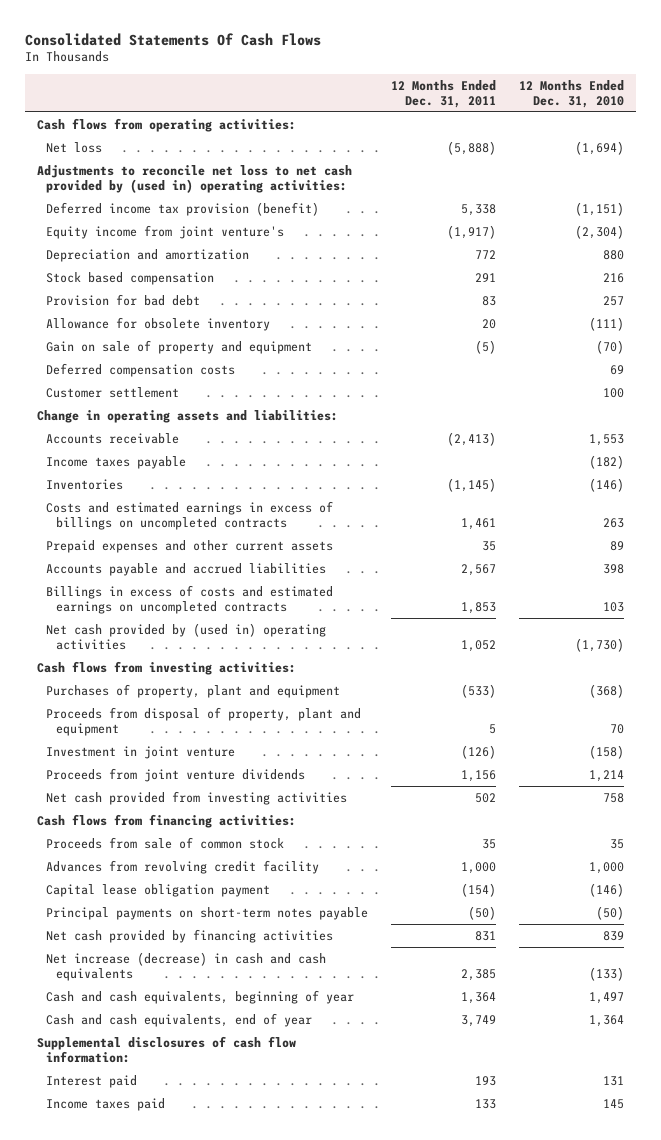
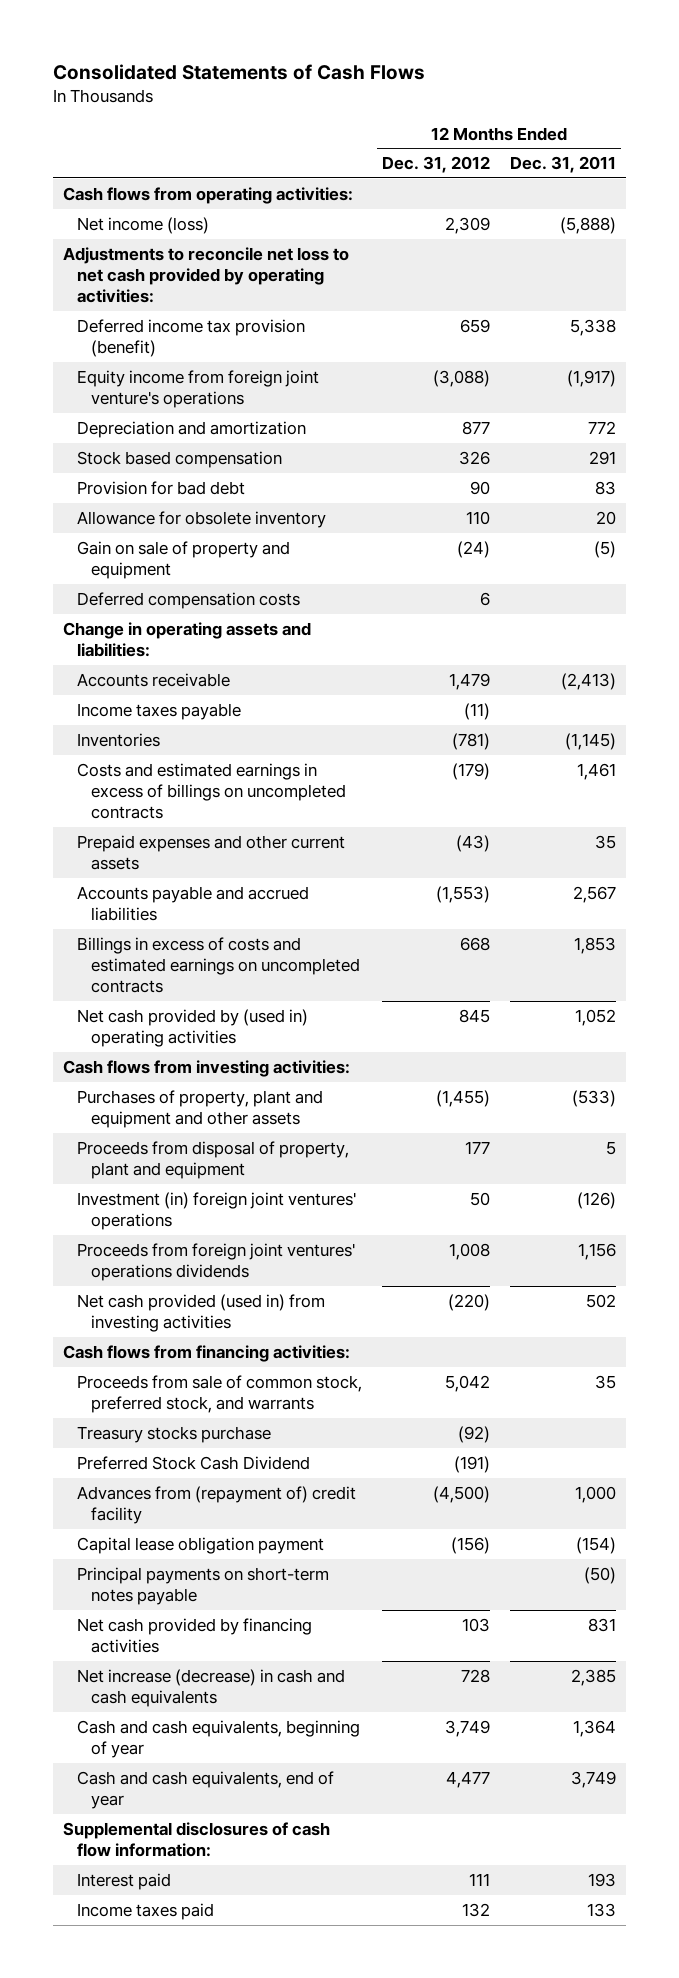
[25,32,322,46] Consolidated Statements Of Cash Flows -> [52,63,425,80] Consolidated Statements of Cash Flows
[519,80,625,108] 12 Months Ended Dec. 31, 2010 -> none
none -> [381,156,490,174] Dec. 31, 2012
[46,142,103,154] Net loss -> [76,216,209,234] Net income (loss)
[36,165,352,193] Adjustments to reconcile net loss to net cash provided by (used in) operating activities: -> [62,246,349,304] Adjustments to reconcile net loss to net cash provided by operating activities:
[46,225,285,240] Equity income from joint venture's -> [76,369,319,408] Equity income from foreign joint venture's operations
[46,387,180,399] Customer settlement -> none
[46,684,341,699] Purchases of property, plant and equipment -> [76,1089,323,1128] Purchases of property, plant and equipment and other assets
[46,746,236,760] Investment in joint venture -> [76,1191,356,1230] Investment (in) foreign joint ventures' operations
[46,768,306,783] Proceeds from joint venture dividends -> [76,1242,355,1281] Proceeds from foreign joint ventures' operations dividends
[46,791,348,806] Net cash provided from investing activities -> [76,1293,325,1332] Net cash provided (used in) from investing activities
[46,837,285,850] Proceeds from sale of common stock -> [76,1374,362,1413] Proceeds from sale of common stock, preferred stock, and warrants
none -> [76,1425,271,1443] Treasury stocks purchase
none -> [76,1455,310,1470] Preferred Stock Cash Dividend
[46,860,320,875] Advances from revolving credit facility -> [76,1485,356,1524] Advances from (repayment of) credit facility

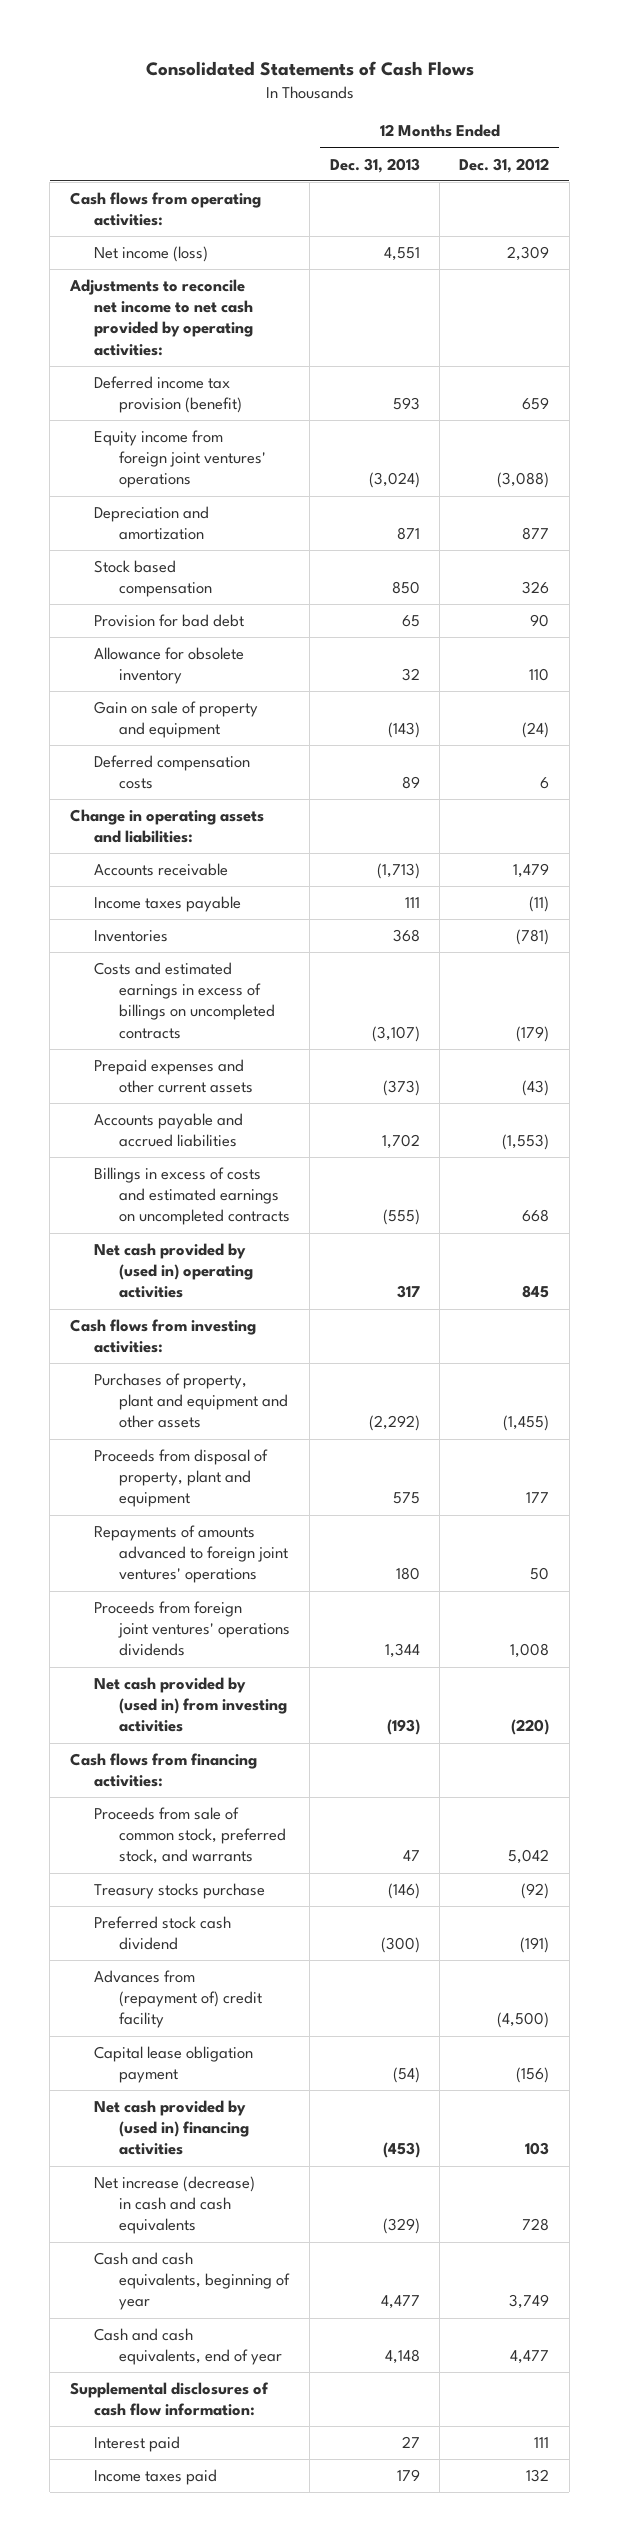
[510,156,617,174] Dec. 31, 2011 -> none
none -> [329,157,420,173] Dec. 31, 2013
[62,246,349,304] Adjustments to reconcile net loss to net cash provided by operating activities: -> [68,279,254,356] Adjustments to reconcile net income to net cash provided by operating activities:
[76,369,319,408] Equity income from foreign joint venture's operations -> [94,430,266,489] Equity income from foreign joint ventures' operations
[76,1191,356,1230] Investment (in) foreign joint ventures' operations -> none
none -> [94,1525,288,1584] Repayments of amounts advanced to foreign joint ventures' operations
[76,1293,325,1332] Net cash provided (used in) from investing activities -> [94,1677,287,1733] Net cash provided by (used in) from investing activities
[76,1455,310,1470] Preferred Stock Cash Dividend -> [94,1916,232,1951] Preferred stock cash dividend
[76,1566,329,1605] Principal payments on short-term notes payable -> none
[76,1617,312,1653] Net cash provided by financing activities -> [94,2100,249,2156] Net cash provided by (used in) financing activities

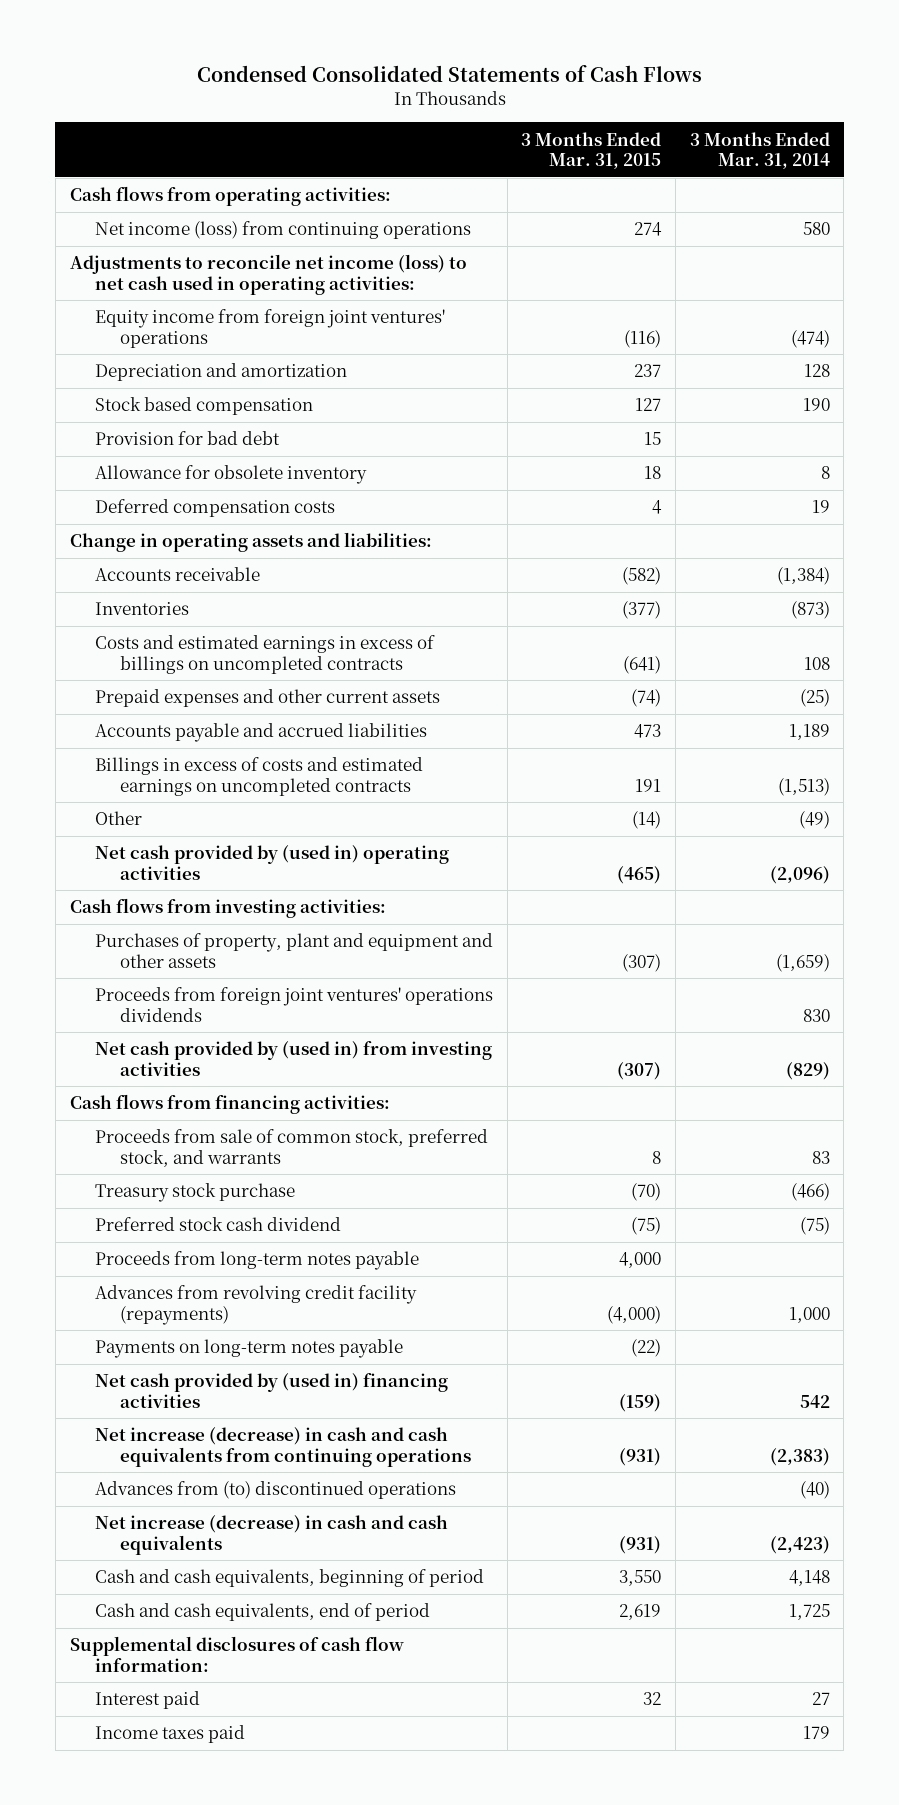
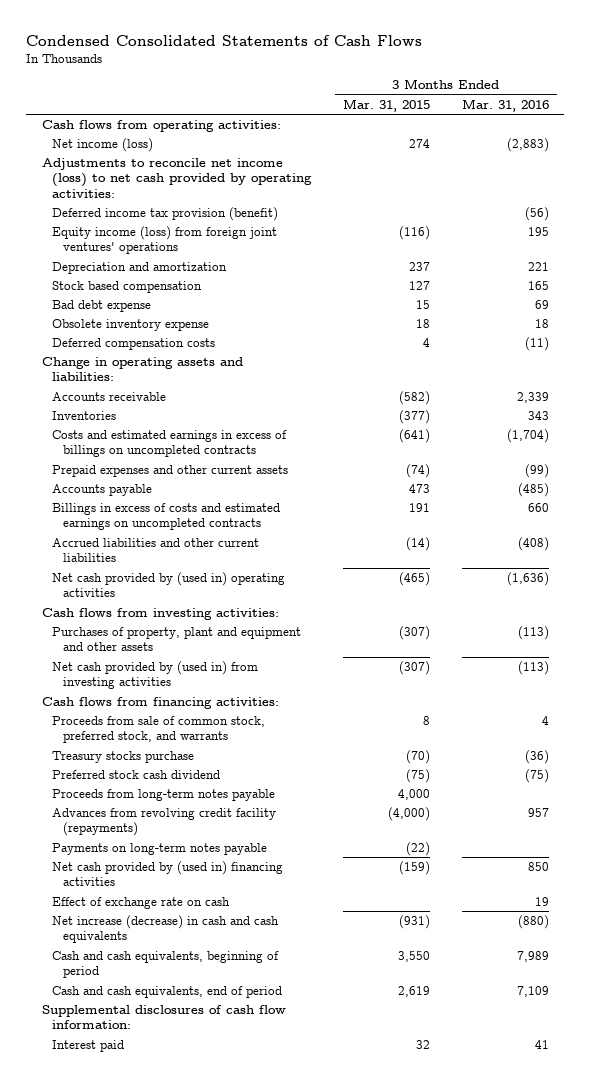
[689,131,830,170] 3 Months Ended Mar. 31, 2014 -> none
none -> [461,98,549,112] Mar. 31, 2016
[95,221,472,240] Net income (loss) from continuing operations -> [52,138,154,153] Net income (loss)
[69,254,467,295] Adjustments to reconcile net income (loss) to net cash used in operating activities: -> [41,158,313,198] Adjustments to reconcile net income (loss) to net cash provided by operating activities:
none -> [52,207,279,222] Deferred income tax provision (benefit)
[95,309,446,348] Equity income from foreign joint ventures' operations -> [52,226,278,255] Equity income (loss) from foreign joint ventures' operations
[95,431,281,446] Provision for bad debt -> none
none -> [52,300,152,313] Bad debt expense
[95,465,368,485] Allowance for obsolete inventory -> [52,319,210,332] Obsolete inventory expense
[95,723,428,743] Accounts payable and accrued liabilities -> [52,484,153,497] Accounts payable
[95,811,143,826] Other -> none
none -> [52,538,260,563] Accrued liabilities and other current liabilities
[95,987,494,1022] Proceeds from foreign joint ventures' operations dividends -> none
[95,1183,296,1203] Treasury stock purchase -> [52,751,195,764] Treasury stocks purchase
[95,1427,472,1467] Net increase (decrease) in cash and cash equivalents from continuing operations -> none
[95,1481,457,1500] Advances from (to) discontinued operations -> none
none -> [52,897,231,910] Effect of exchange rate on cash
[95,1725,246,1744] Income taxes paid -> none

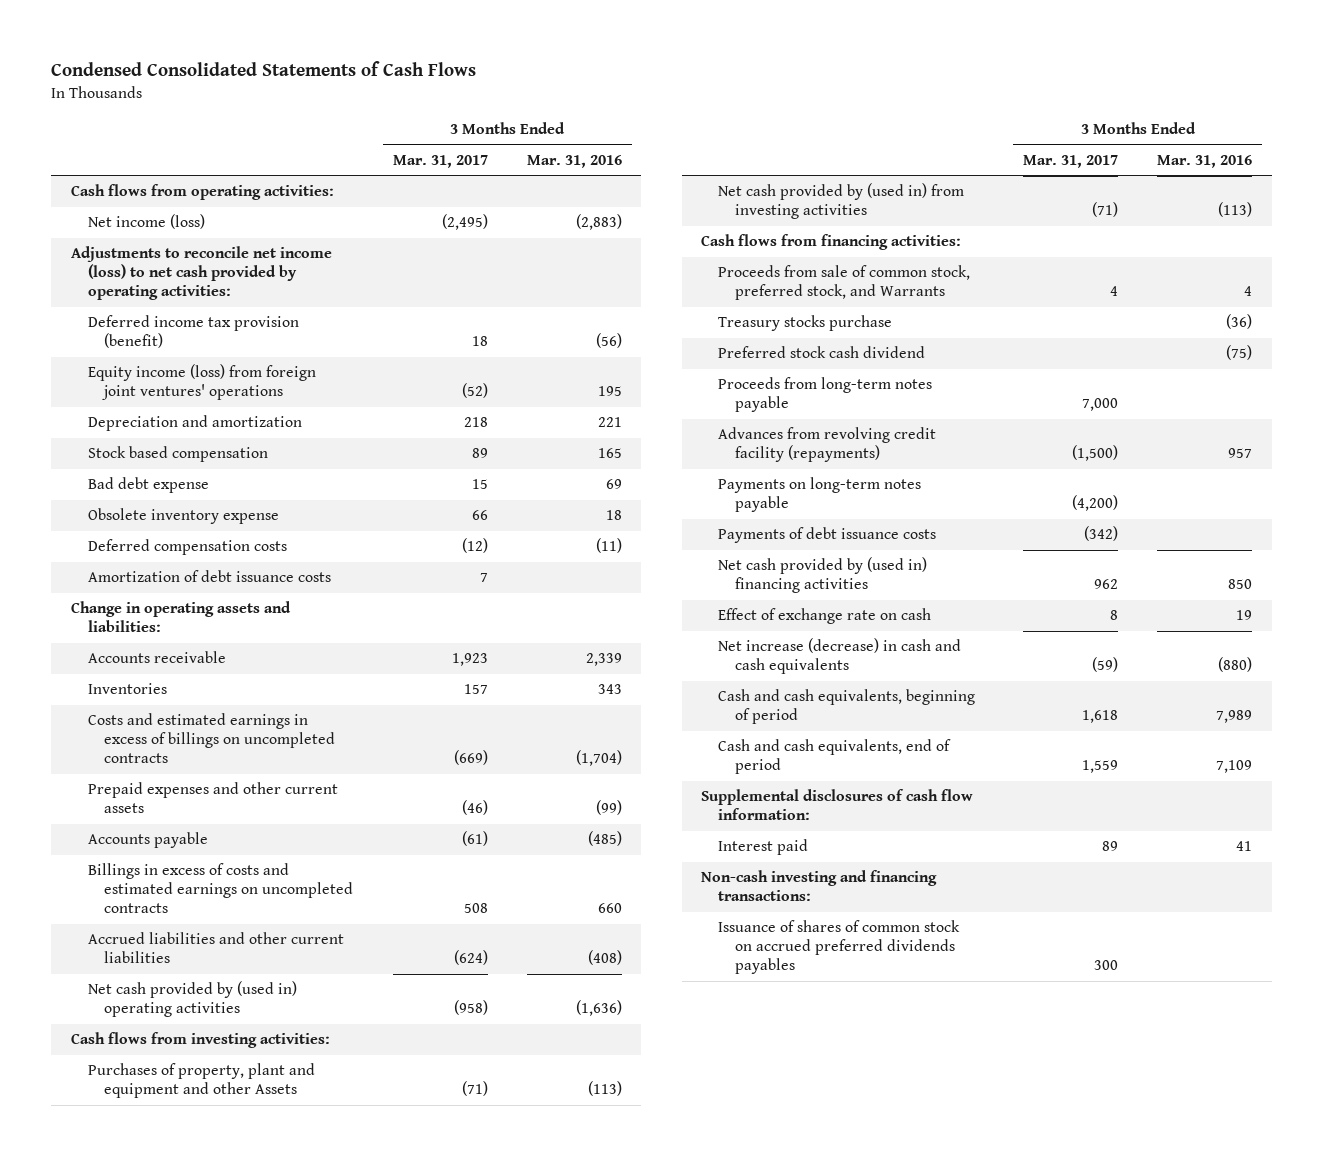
[342,98,430,112] Mar. 31, 2015 -> none
none -> [392,154,488,168] Mar. 31, 2017
none -> [87,570,331,583] Amortization of debt issuance costs
[52,627,302,652] Purchases of property, plant and equipment and other assets -> [87,1063,315,1099] Purchases of property, plant and equipment and other Assets
[52,716,266,744] Proceeds from sale of common stock, preferred stock, and warrants -> [718,265,971,301] Proceeds from sale of common stock, preferred stock, and Warrants
none -> [718,527,937,544] Payments of debt issuance costs
none -> [701,870,938,902] Non-cash investing and financing transactions:
none -> [718,920,961,975] Issuance of shares of common stock on accrued preferred dividends payables

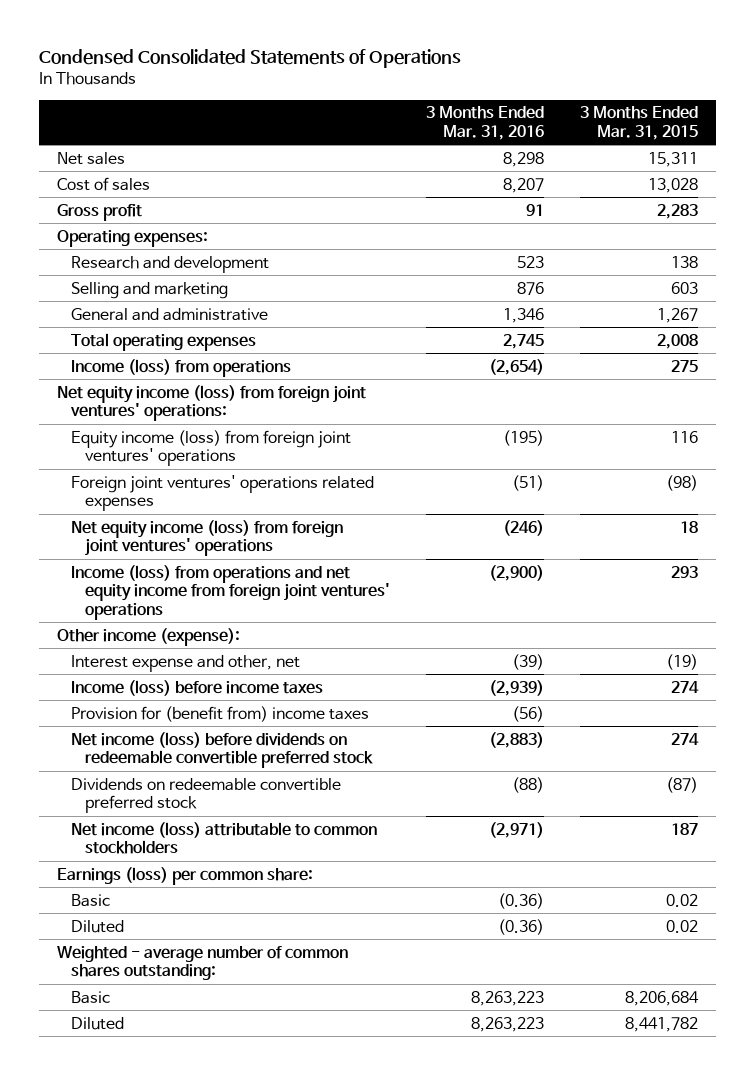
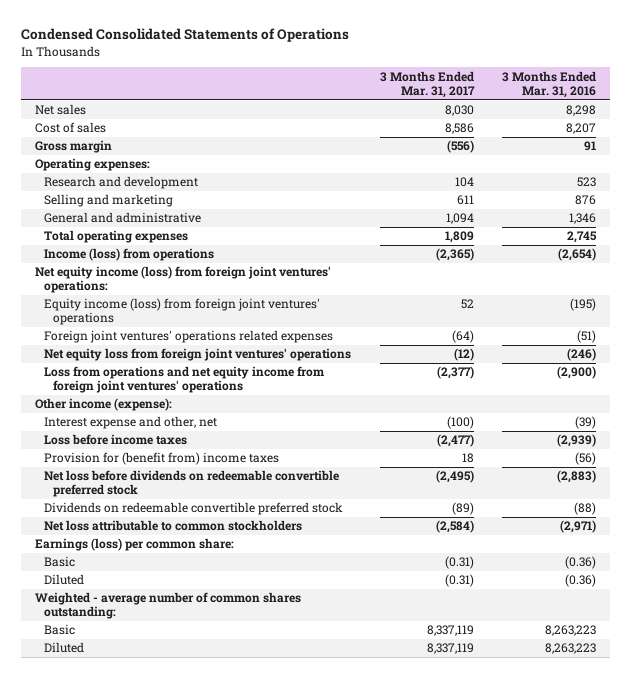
[579,106,698,140] 3 Months Ended Mar. 31, 2015 -> none
none -> [379,70,475,98] 3 Months Ended Mar. 31, 2017
[57,203,143,221] Gross profit -> [35,140,113,154] Gross margin
[70,519,343,557] Net equity income (loss) from foreign joint ventures' operations -> [44,348,352,362] Net equity loss from foreign joint ventures' operations
[70,564,390,620] Income (loss) from operations and net equity income from foreign joint ventures' operations -> [44,366,325,394] Loss from operations and net equity income from foreign joint ventures' operations
[70,679,323,696] Income (loss) before income taxes -> [44,434,188,446] Loss before income taxes
[70,731,373,769] Net income (loss) before dividends on redeemable convertible preferred stock -> [44,470,340,498] Net loss before dividends on redeemable convertible preferred stock
[70,821,377,855] Net income (loss) attributable to common stockholders -> [44,520,303,532] Net loss attributable to common stockholders

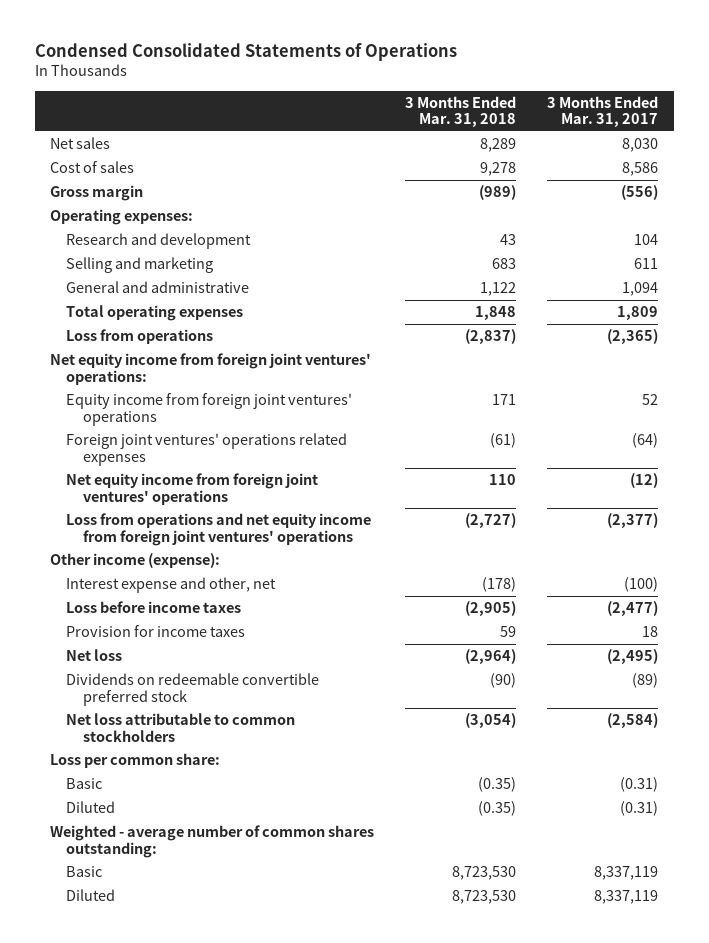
[502,70,597,98] 3 Months Ended Mar. 31, 2016 -> none
none -> [405,95,517,128] 3 Months Ended Mar. 31, 2018
[44,248,215,262] Income (loss) from operations -> [66,329,214,345] Loss from operations
[35,266,332,294] Net equity income (loss) from foreign joint ventures' operations: -> [50,353,372,385] Net equity income from foreign joint ventures' operations:
[44,298,321,326] Equity income (loss) from foreign joint ventures' operations -> [66,393,353,426] Equity income from foreign joint ventures' operations
[44,348,352,362] Net equity loss from foreign joint ventures' operations -> [66,473,319,505] Net equity income from foreign joint ventures' operations
[44,452,280,466] Provision for (benefit from) income taxes -> [66,625,246,638] Provision for income taxes
[44,470,340,498] Net loss before dividends on redeemable convertible preferred stock -> [66,649,123,662] Net loss
[35,538,235,552] Earnings (loss) per common share: -> [50,753,221,769] Loss per common share:

